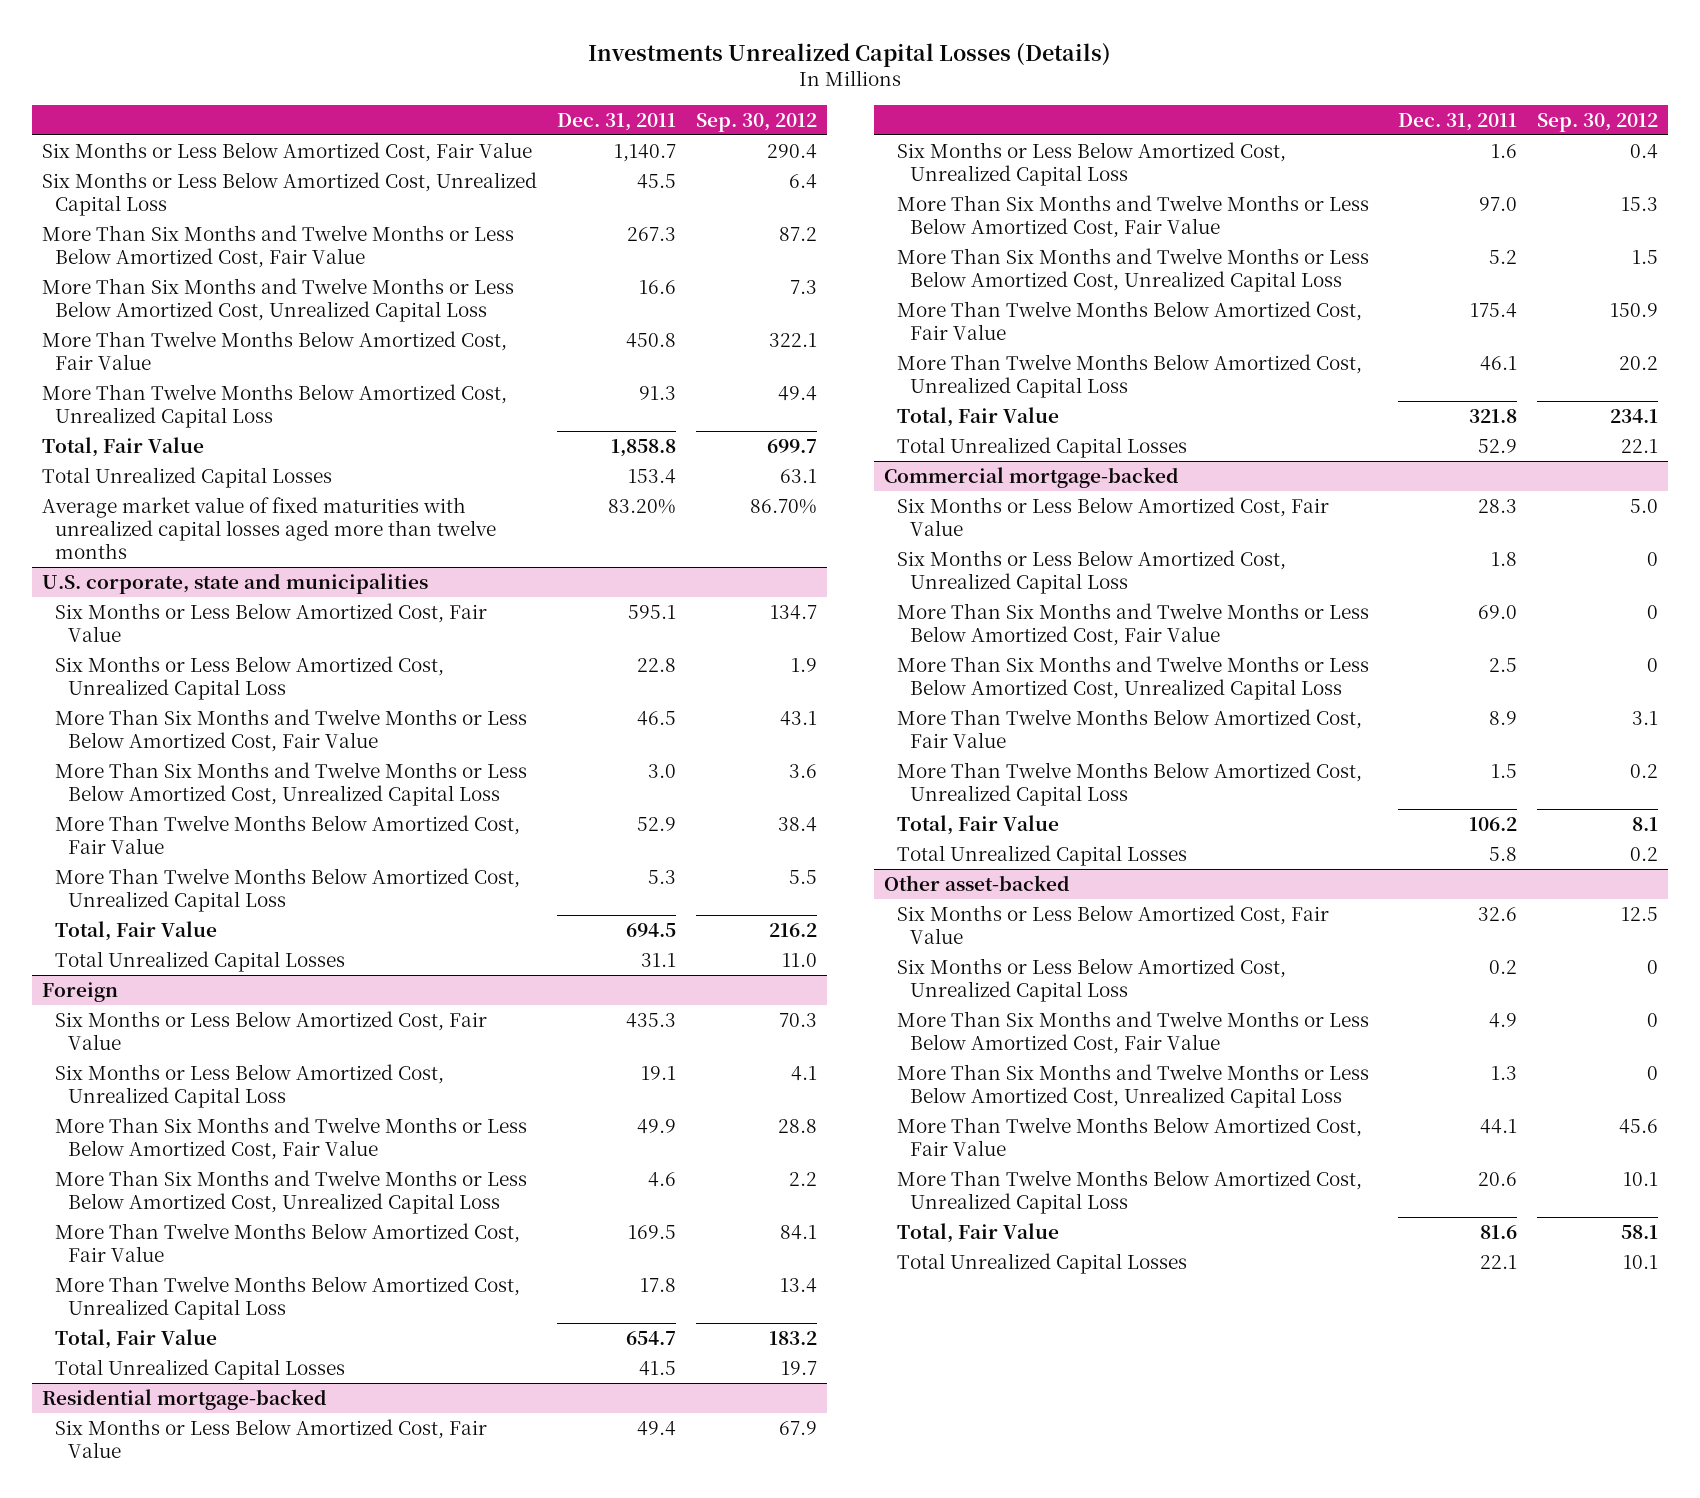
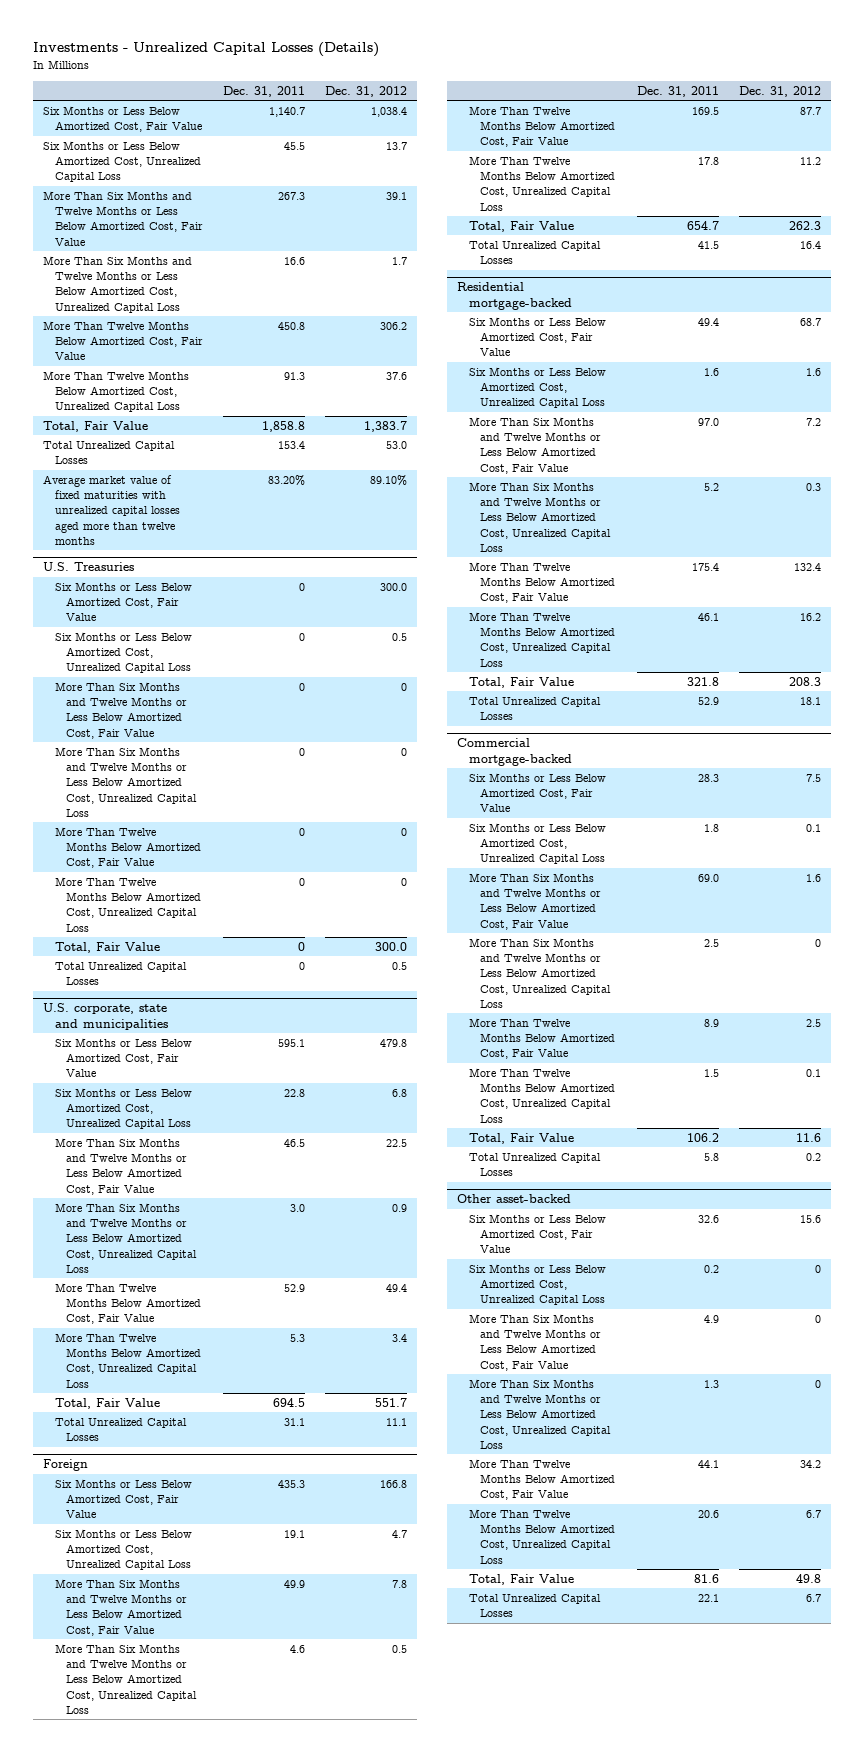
[588,43,1112,68] Investments Unrealized Capital Losses (Details) -> [33,42,380,58] Investments - Unrealized Capital Losses (Details)
[695,112,817,132] Sep. 30, 2012 -> none
none -> [324,85,407,97] Dec. 31, 2012
none -> [43,562,135,572] U.S. Treasuries
none -> [54,581,192,622] Six Months or Less Below Amortized Cost, Fair Value
none -> [54,631,192,674] Six Months or Less Below Amortized Cost, Unrealized Capital Loss
none -> [54,681,188,739] More Than Six Months and Twelve Months or Less Below Amortized Cost, Fair Value
none -> [54,746,198,817] More Than Six Months and Twelve Months or Less Below Amortized Cost, Unrealized Capital Loss
none -> [54,826,202,869] More Than Twelve Months Below Amortized Cost, Fair Value
none -> [54,876,202,932] More Than Twelve Months Below Amortized Cost, Unrealized Capital Loss
none -> [54,941,160,953] Total, Fair Value
none -> [54,961,187,986] Total Unrealized Capital Losses

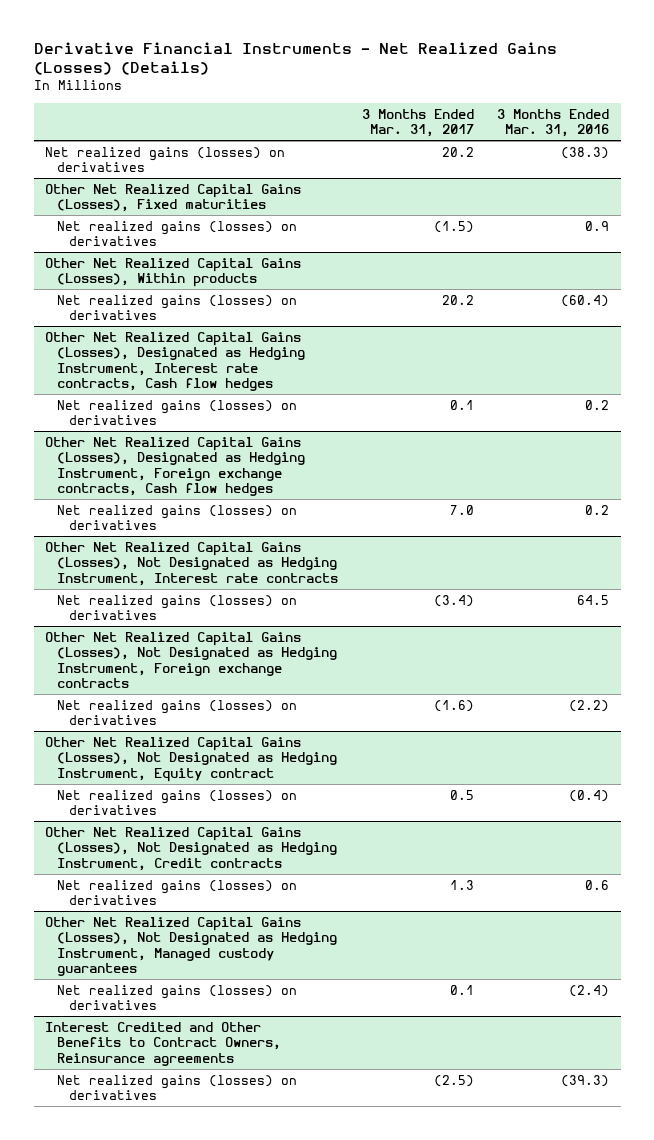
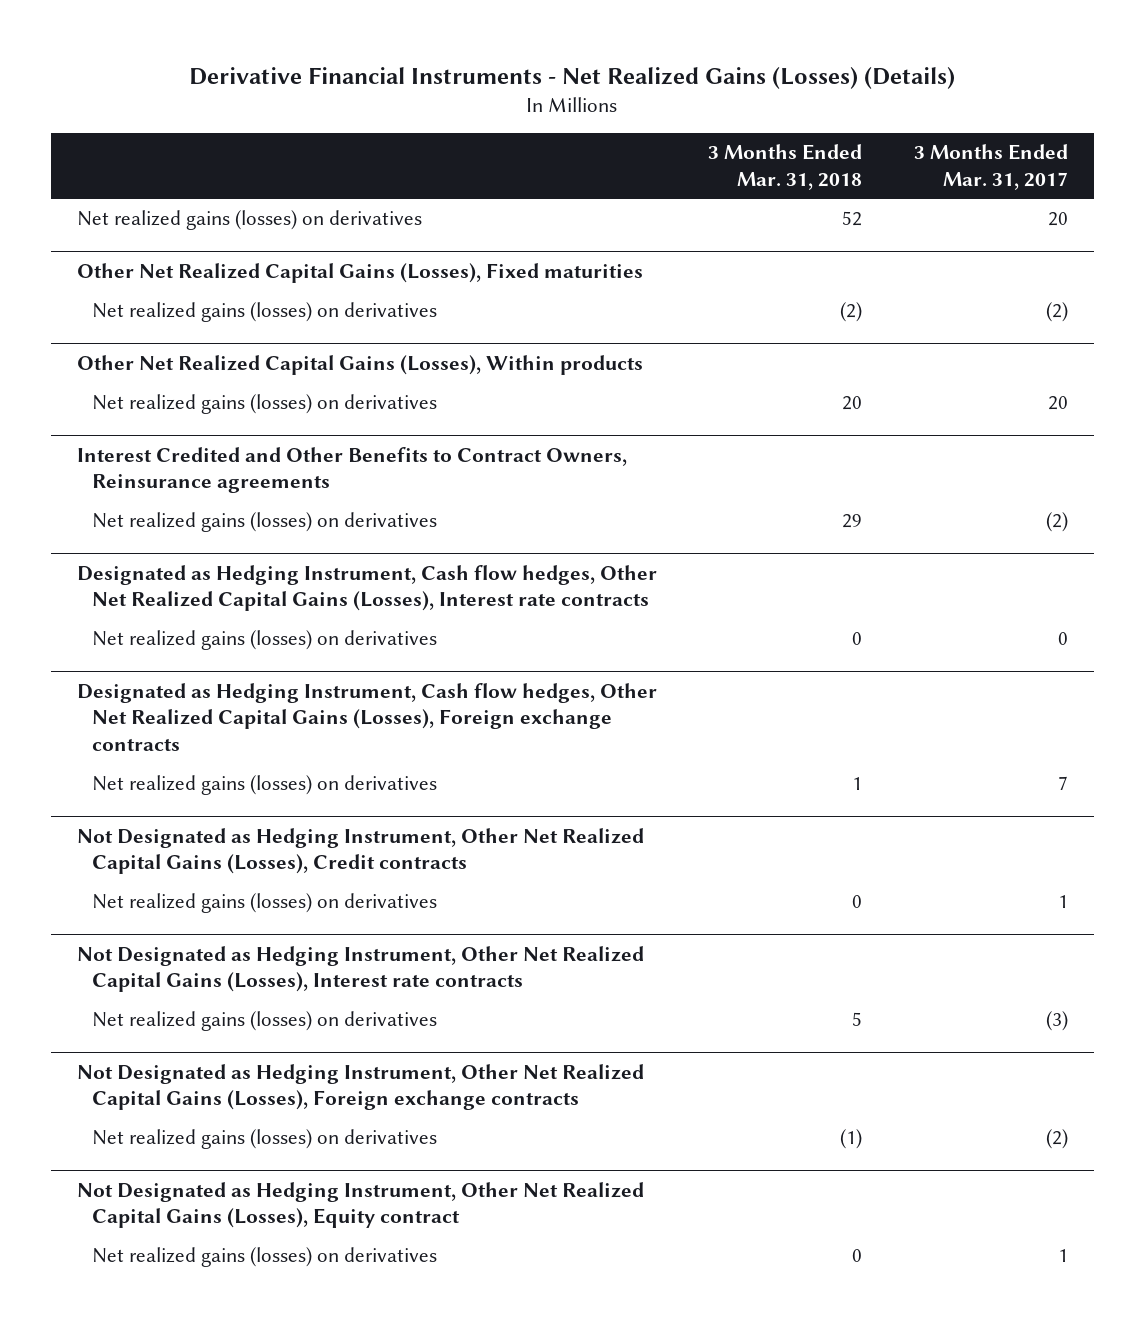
[496,108,609,138] 3 Months Ended Mar. 31, 2016 -> none
none -> [708,143,863,190] 3 Months Ended Mar. 31, 2018
[441,146,474,157] 20.2 -> [1047,212,1068,227] 20
[433,220,474,233] (1.5) -> [1045,302,1068,323] (2)
[45,331,306,392] Other Net Realized Capital Gains (Losses), Designated as Hedging Instrument, Interest rate contracts, Cash flow hedges -> none
[57,399,298,426] Net realized gains (losses) on derivatives -> none
[45,436,306,497] Other Net Realized Capital Gains (Losses), Designated as Hedging Instrument, Foreign exchange contracts, Cash flow hedges -> none
[57,504,298,531] Net realized gains (losses) on derivatives -> none
[45,541,339,586] Other Net Realized Capital Gains (Losses), Not Designated as Hedging Instrument, Interest rate contracts -> none
[57,594,298,621] Net realized gains (losses) on derivatives -> none
[45,631,338,689] Other Net Realized Capital Gains (Losses), Not Designated as Hedging Instrument, Foreign exchange contracts -> none
[57,699,298,726] Net realized gains (losses) on derivatives -> none
[45,736,338,782] Other Net Realized Capital Gains (Losses), Not Designated as Hedging Instrument, Equity contract -> none
[57,789,298,816] Net realized gains (losses) on derivatives -> none
[45,826,338,871] Other Net Realized Capital Gains (Losses), Not Designated as Hedging Instrument, Credit contracts -> none
[57,879,298,906] Net realized gains (losses) on derivatives -> none
[45,916,338,977] Other Net Realized Capital Gains (Losses), Not Designated as Hedging Instrument, Managed custody guarantees -> none
[57,984,298,1011] Net realized gains (losses) on derivatives -> none
[441,294,474,305] 20.2 -> [1047,396,1068,411] 20
[433,1074,474,1087] (2.5) -> [1045,512,1068,533] (2)
none -> [77,564,658,612] Designated as Hedging Instrument, Cash flow hedges, Other Net Realized Capital Gains (Losses), Interest rate contracts
none -> [91,630,437,651] Net realized gains (losses) on derivatives
none -> [77,682,658,751] Designated as Hedging Instrument, Cash flow hedges, Other Net Realized Capital Gains (Losses), Foreign exchange contracts
none -> [91,775,437,796] Net realized gains (losses) on derivatives
none -> [77,827,645,875] Not Designated as Hedging Instrument, Other Net Realized Capital Gains (Losses), Credit contracts
none -> [91,893,437,914] Net realized gains (losses) on derivatives
none -> [77,945,645,993] Not Designated as Hedging Instrument, Other Net Realized Capital Gains (Losses), Interest rate contracts
none -> [91,1011,437,1032] Net realized gains (losses) on derivatives
none -> [77,1063,645,1111] Not Designated as Hedging Instrument, Other Net Realized Capital Gains (Losses), Foreign exchange contracts
none -> [91,1129,437,1150] Net realized gains (losses) on derivatives
none -> [77,1181,645,1229] Not Designated as Hedging Instrument, Other Net Realized Capital Gains (Losses), Equity contract
none -> [91,1247,437,1268] Net realized gains (losses) on derivatives

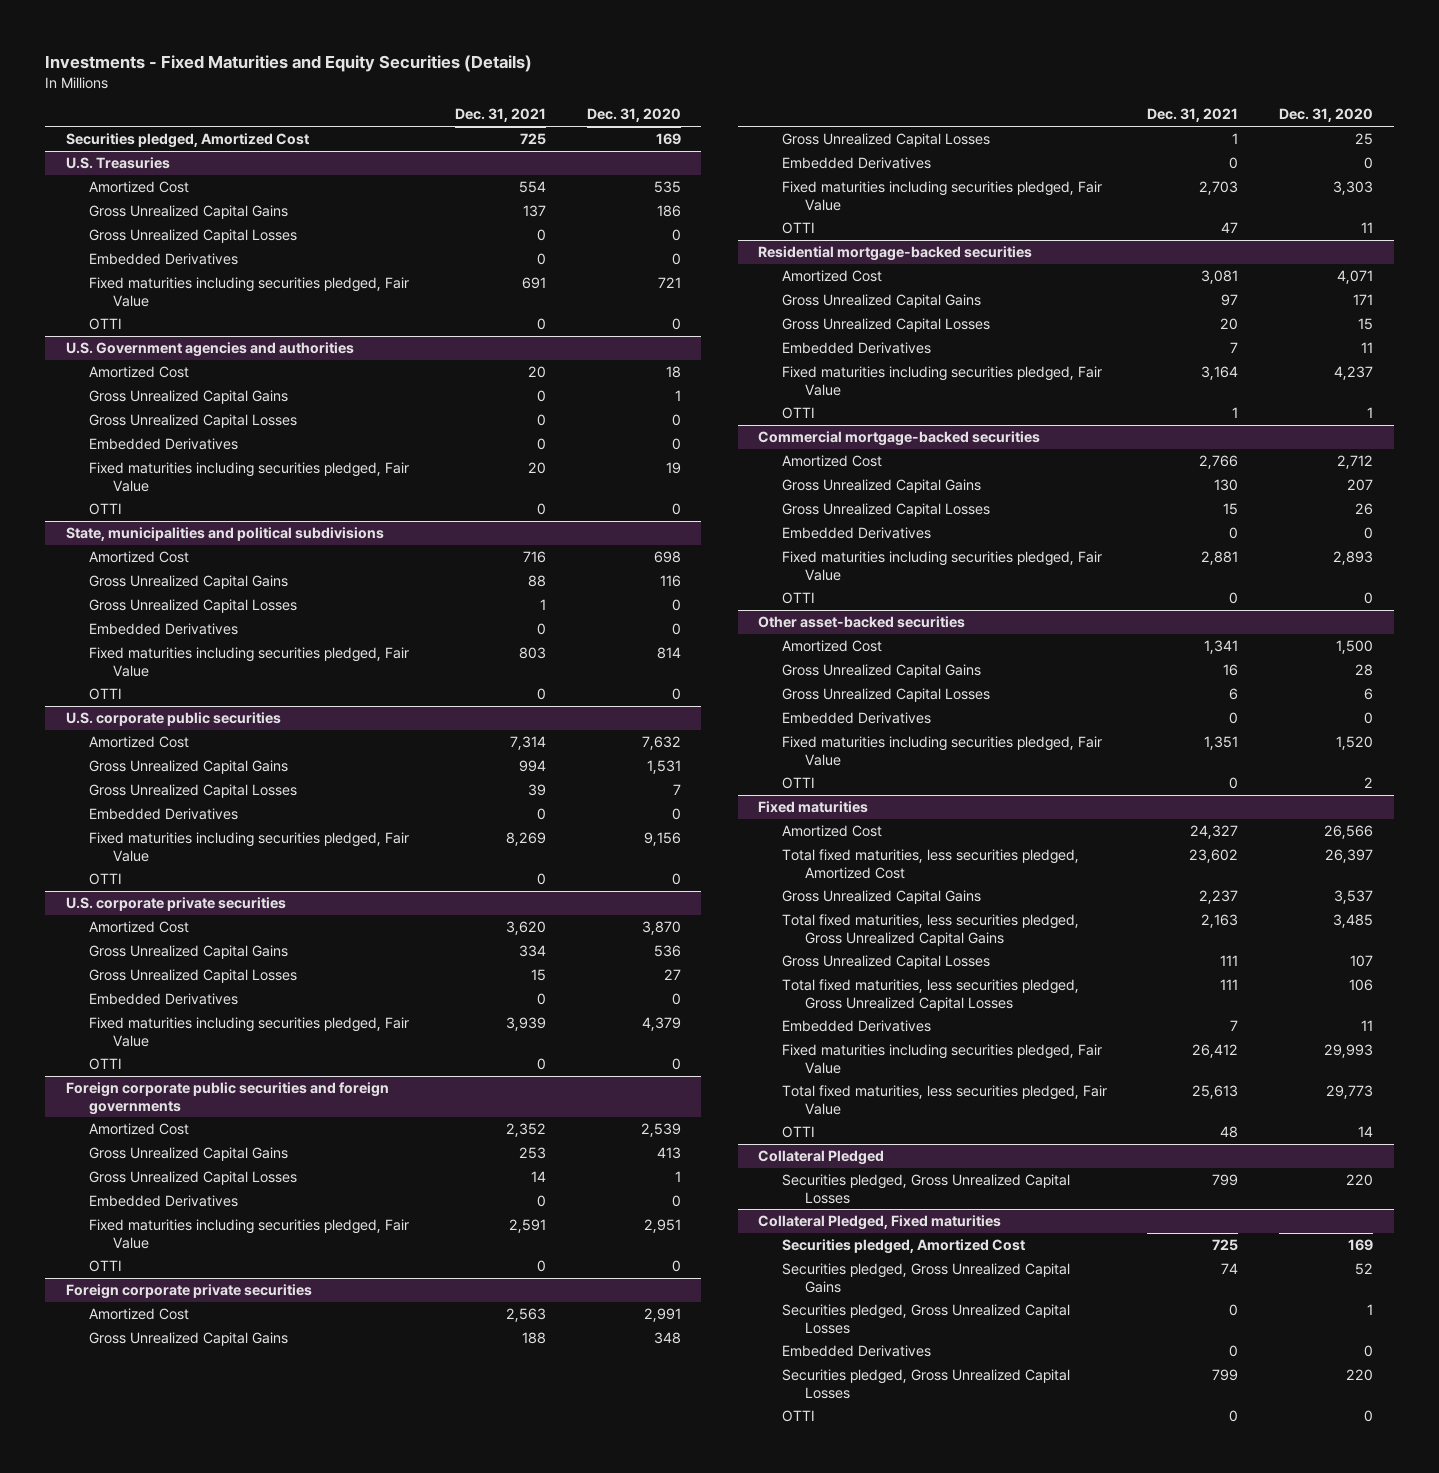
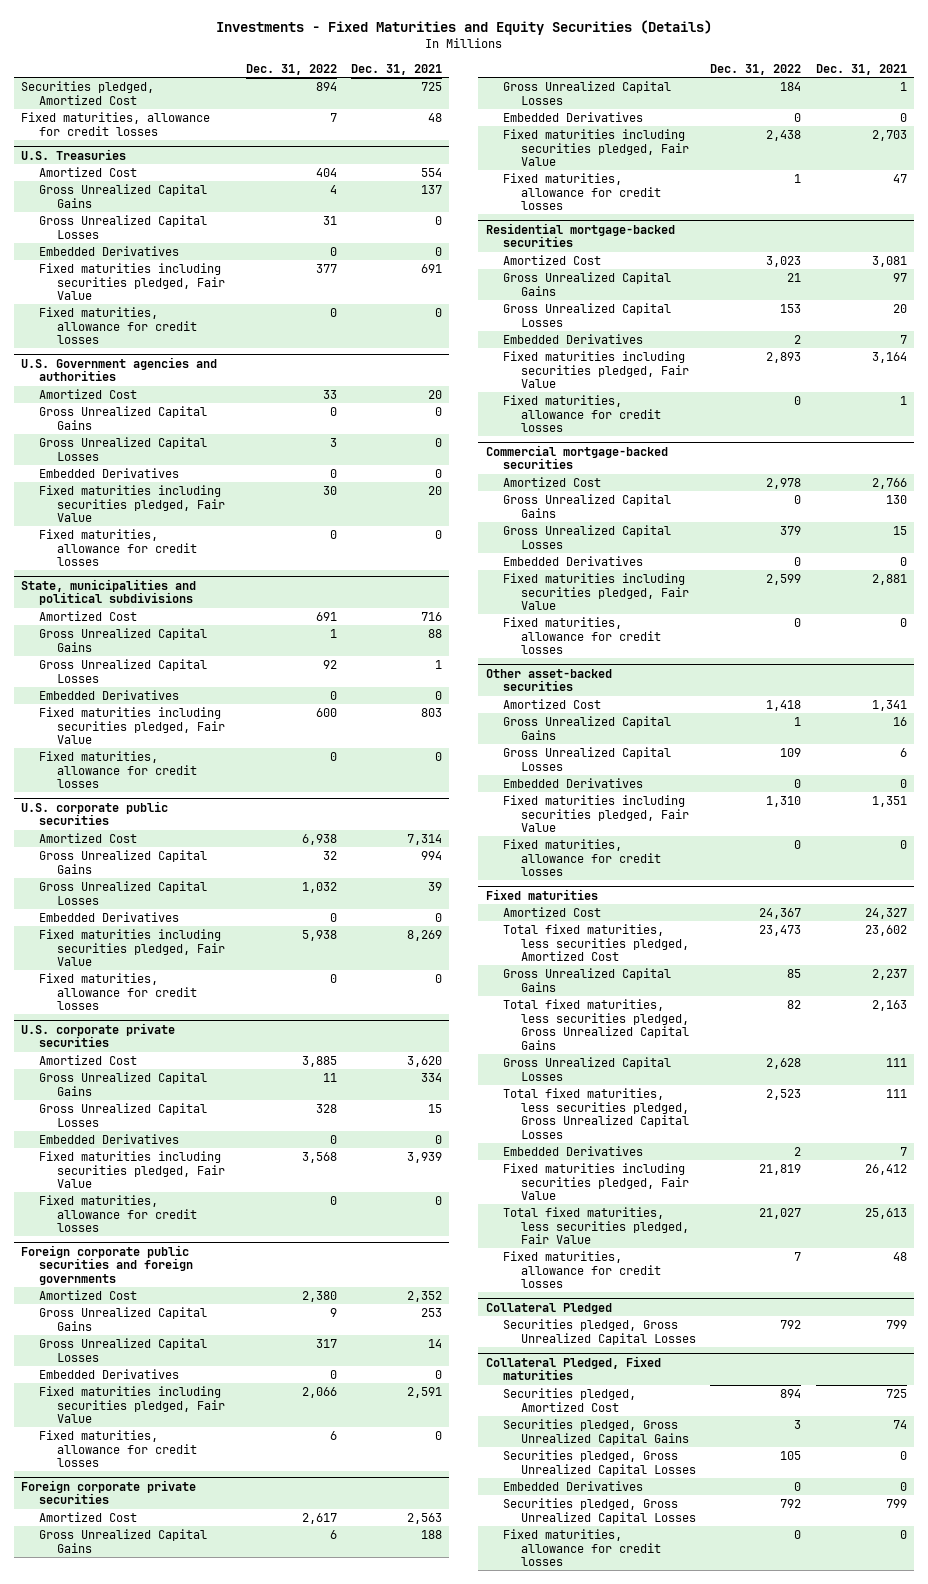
[586,108,681,123] Dec. 31, 2020 -> none
none -> [245,63,337,75] Dec. 31, 2022
none -> [20,111,210,136] Fixed maturities, allowance for credit losses
[89,318,123,331] OTTI -> none
none -> [38,306,197,345] Fixed maturities, allowance for credit losses
[89,503,123,516] OTTI -> none
none -> [38,528,197,567] Fixed maturities, allowance for credit losses
[89,688,123,701] OTTI -> none
none -> [38,750,197,789] Fixed maturities, allowance for credit losses
[89,873,123,886] OTTI -> none
none -> [38,972,197,1011] Fixed maturities, allowance for credit losses
[89,1058,123,1071] OTTI -> none
none -> [38,1194,197,1233] Fixed maturities, allowance for credit losses
[89,1260,123,1273] OTTI -> none
none -> [38,1429,197,1468] Fixed maturities, allowance for credit losses
[781,222,815,235] OTTI -> none
none -> [503,172,662,211] Fixed maturities, allowance for credit losses
[781,407,815,420] OTTI -> none
none -> [503,394,662,433] Fixed maturities, allowance for credit losses
[781,592,815,605] OTTI -> none
none -> [503,616,662,655] Fixed maturities, allowance for credit losses
[781,777,815,790] OTTI -> none
none -> [503,838,662,877] Fixed maturities, allowance for credit losses
[781,1126,815,1139] OTTI -> none
none -> [503,1250,662,1289] Fixed maturities, allowance for credit losses
[781,1410,815,1423] OTTI -> none
none -> [503,1528,662,1567] Fixed maturities, allowance for credit losses

